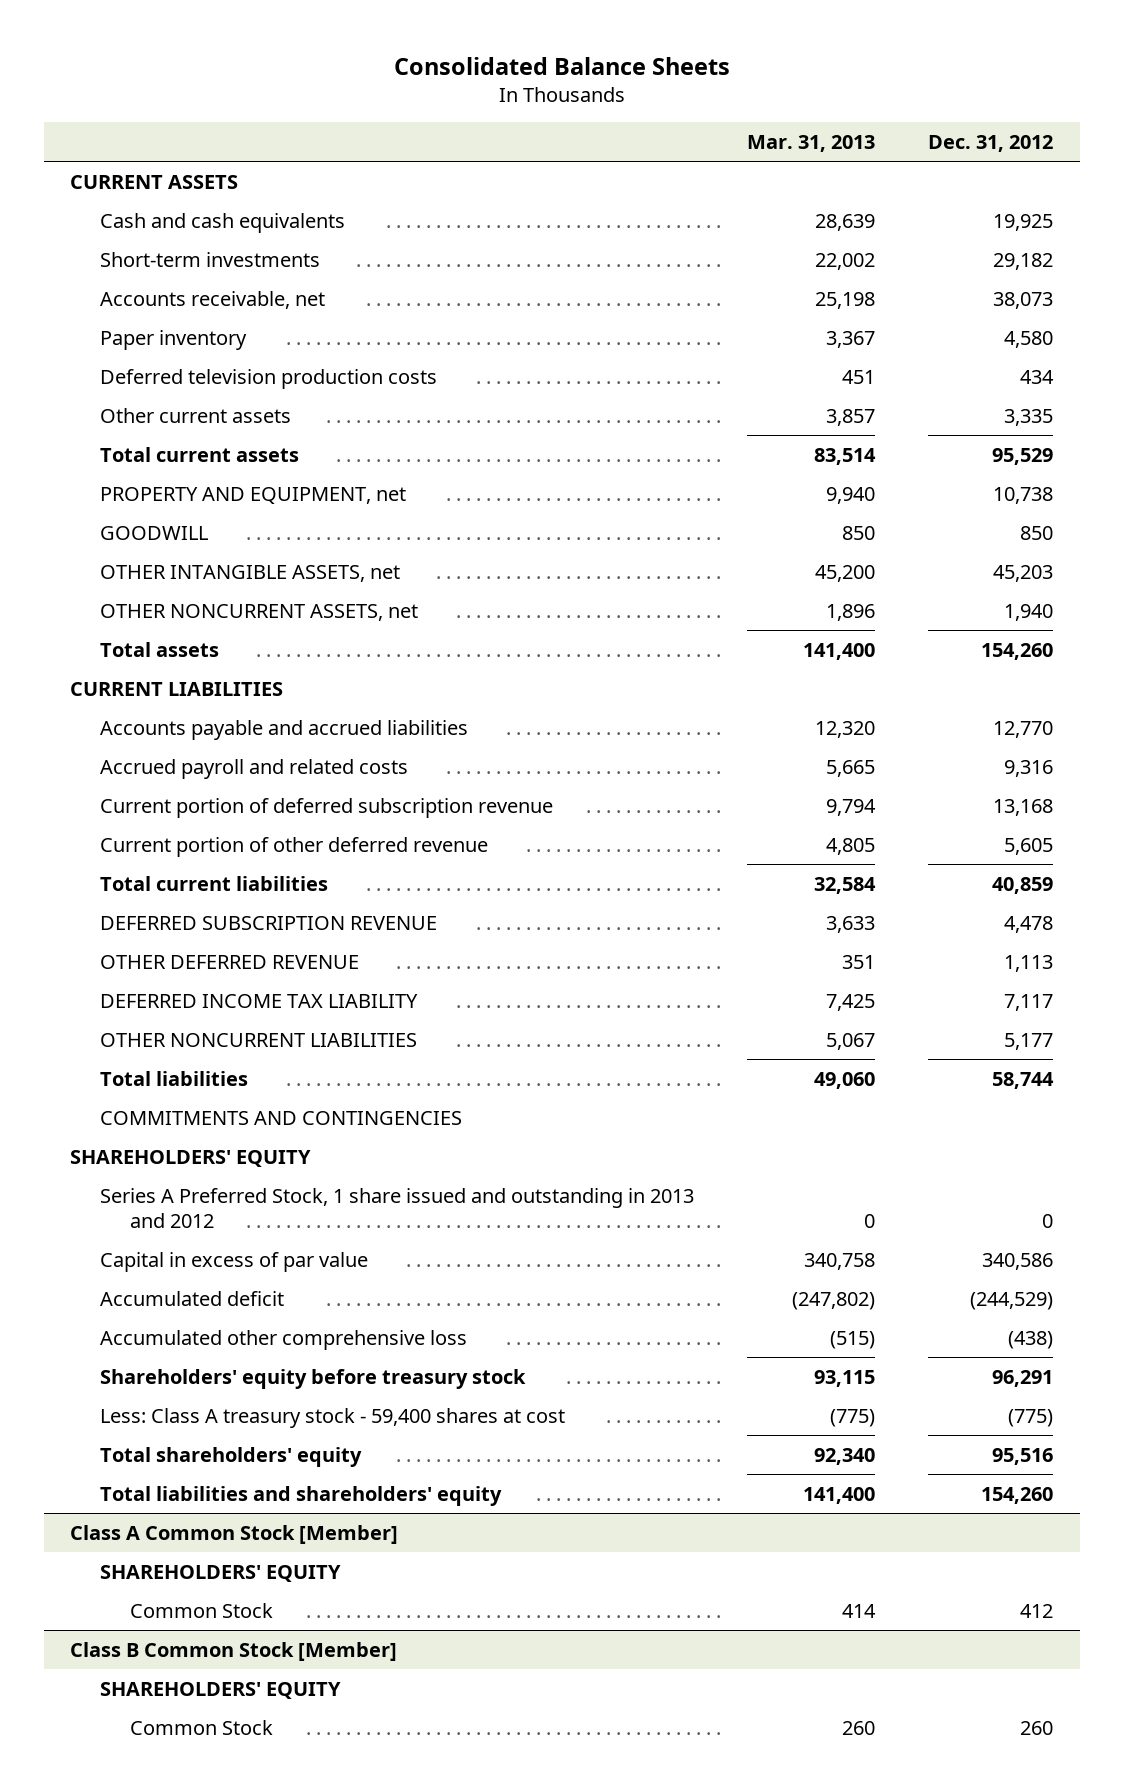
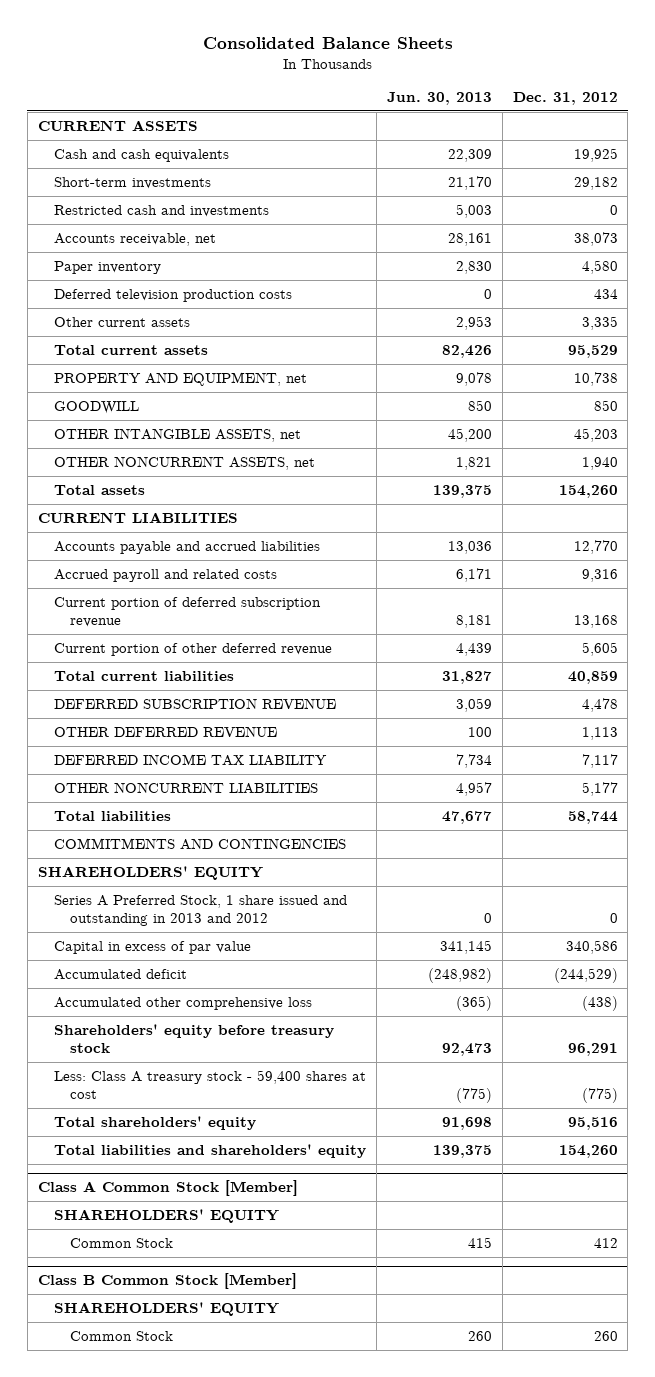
[747,135,876,153] Mar. 31, 2013 -> none
none -> [386,91,492,105] Jun. 30, 2013
none -> [53,204,269,217] Restricted cash and investments

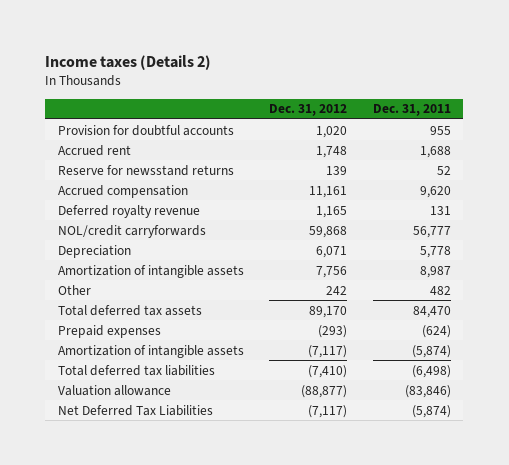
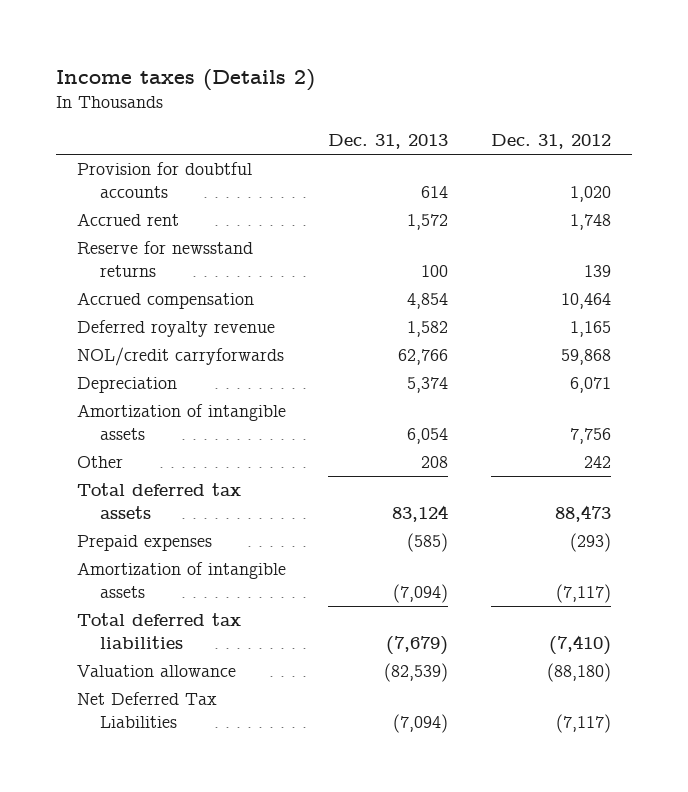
[372,104,451,117] Dec. 31, 2011 -> none
none -> [328,134,449,150] Dec. 31, 2013
[309,185,348,198] 11,161 -> [560,293,611,310] 10,464
[309,305,348,318] 89,170 -> [554,505,611,523] 88,473
[301,384,348,398] (88,877) -> [546,663,611,683] (88,180)

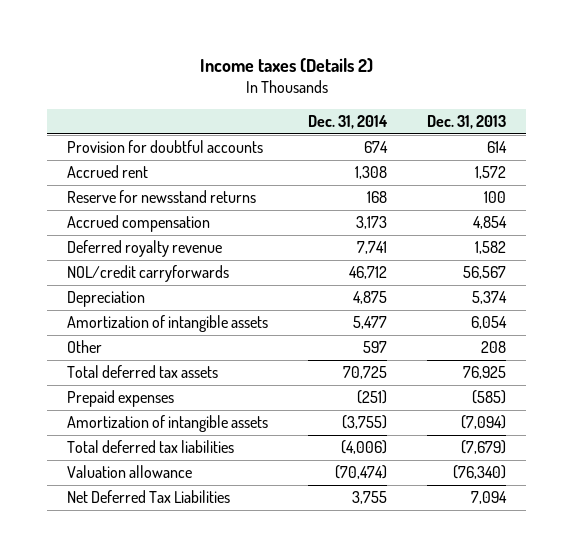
[490,134,611,150] Dec. 31, 2012 -> none
none -> [308,115,389,130] Dec. 31, 2014
[398,349,449,366] 62,766 -> [462,266,506,280] 56,567
[392,505,449,523] 83,124 -> [462,366,506,380] 76,925
[384,663,449,683] (82,539) -> [452,465,506,480] (76,340)
[393,714,449,734] (7,094) -> [470,491,507,505] 7,094

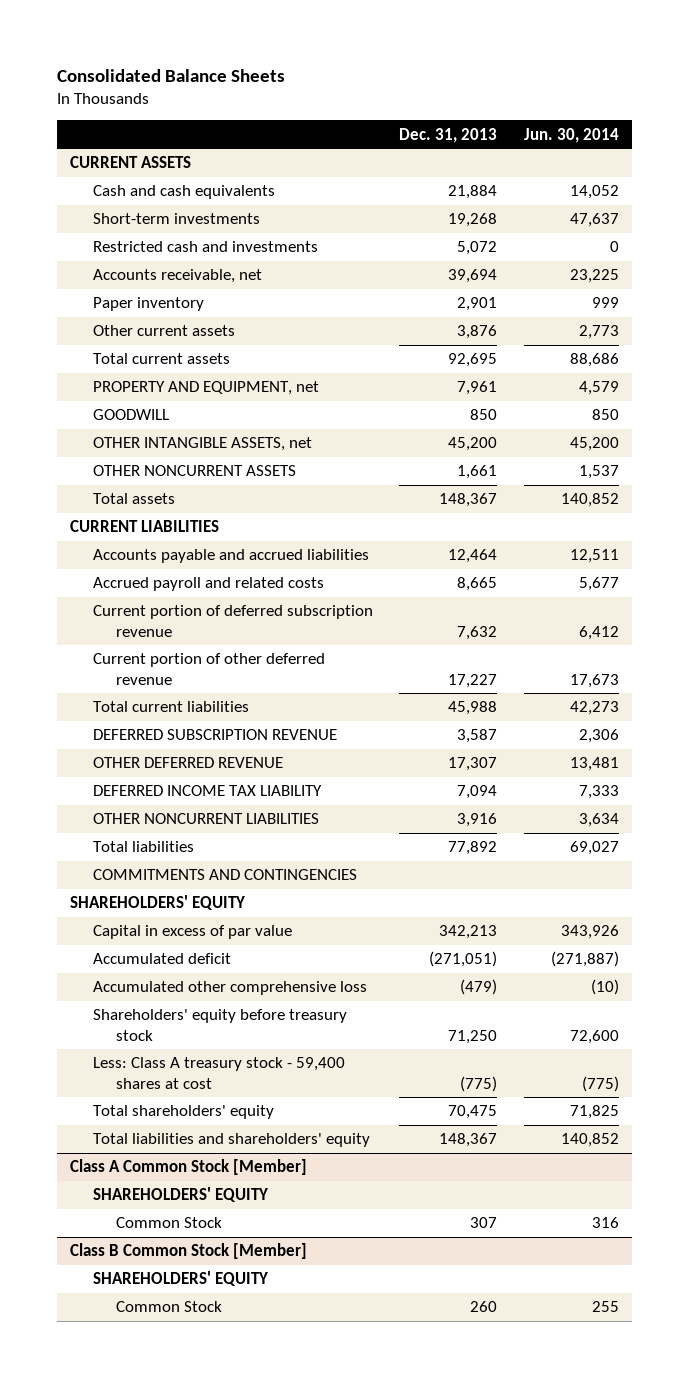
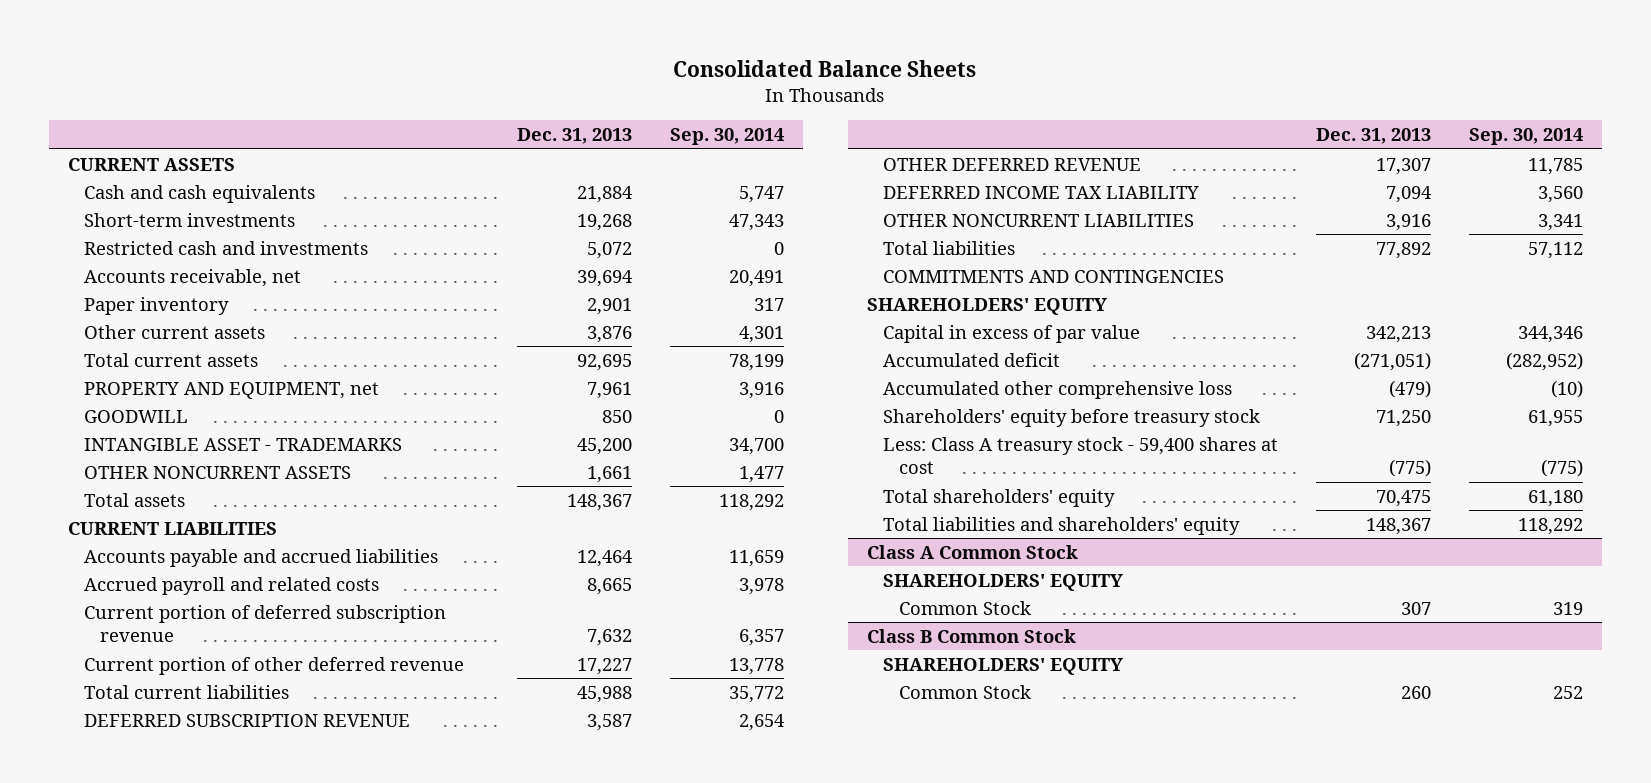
[523,127,619,143] Jun. 30, 2014 -> none
none -> [669,127,784,145] Sep. 30, 2014
[93,437,313,452] OTHER INTANGIBLE ASSETS, net -> [83,437,402,451] INTANGIBLE ASSET - TRADEMARKS
[69,1159,307,1176] Class A Common Stock [Member] -> [867,544,1079,559] Class A Common Stock
[69,1243,307,1260] Class B Common Stock [Member] -> [867,628,1077,643] Class B Common Stock

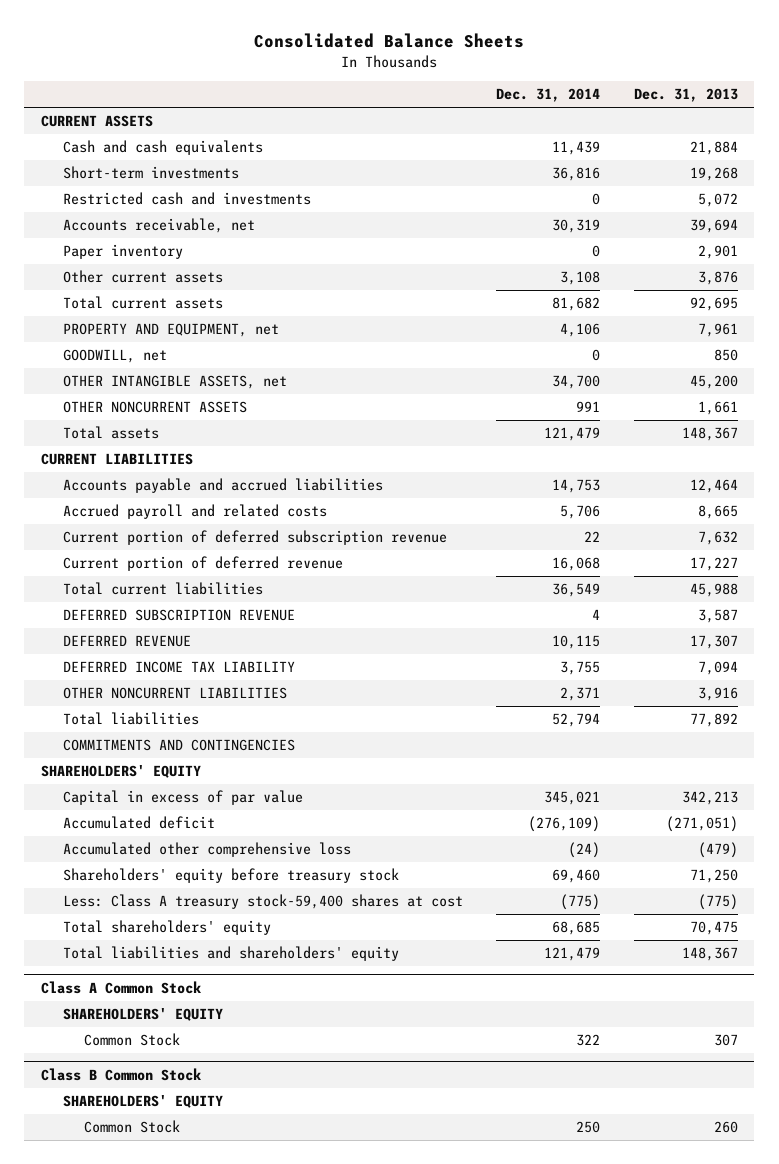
[669,127,784,145] Sep. 30, 2014 -> none
none -> [496,88,601,103] Dec. 31, 2014
[83,409,188,423] GOODWILL -> [62,349,167,364] GOODWILL, net
[83,437,402,451] INTANGIBLE ASSET - TRADEMARKS -> [62,375,287,390] OTHER INTANGIBLE ASSETS, net
[83,656,464,675] Current portion of other deferred revenue -> [62,556,343,572] Current portion of deferred revenue
[882,157,1141,171] OTHER DEFERRED REVENUE -> [62,635,191,648] DEFERRED REVENUE
[882,436,1278,475] Less: Class A treasury stock - 59,400 shares at cost -> [62,894,463,910] Less: Class A treasury stock-59,400 shares at cost

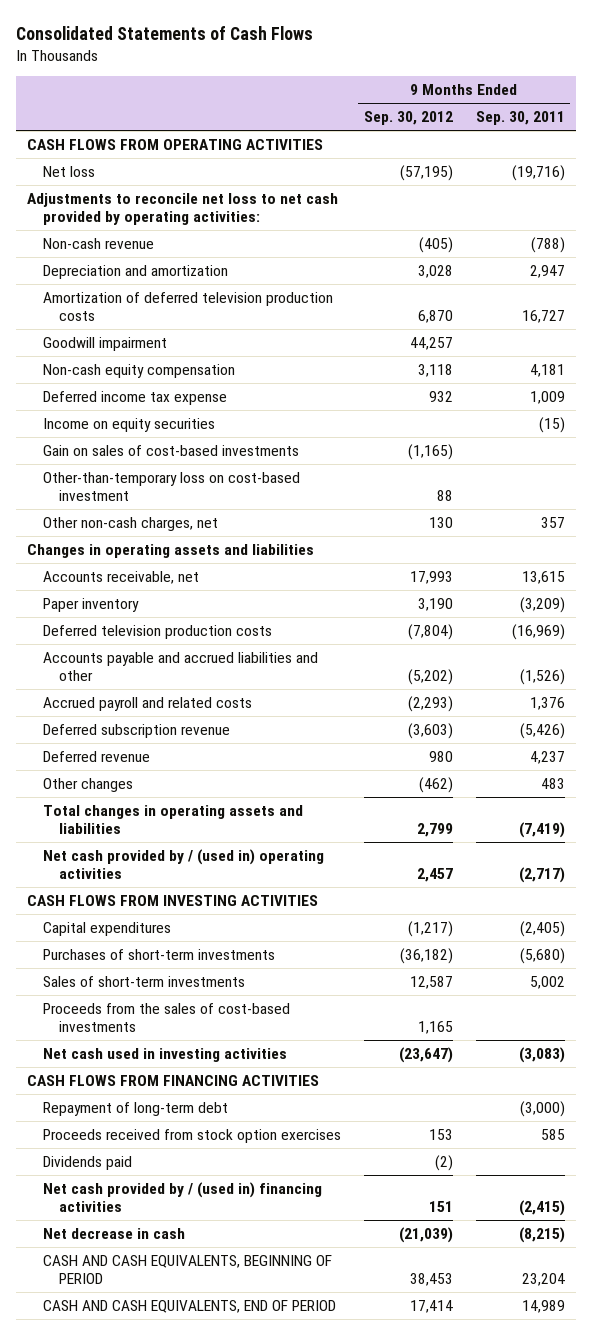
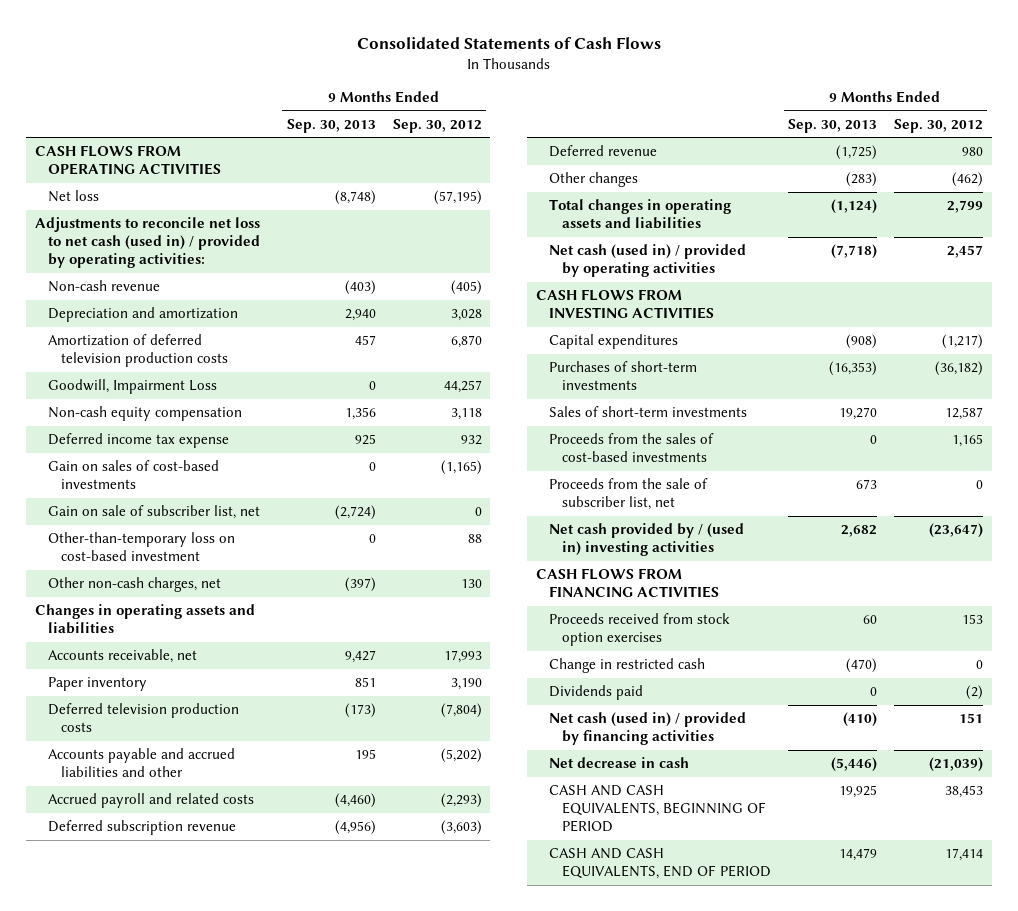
[475,111,565,126] Sep. 30, 2011 -> none
none -> [286,118,376,133] Sep. 30, 2013
[27,193,339,226] Adjustments to reconcile net loss to net cash provided by operating activities: -> [34,217,260,269] Adjustments to reconcile net loss to net cash (used in) / provided by operating activities:
[43,337,168,352] Goodwill impairment -> [47,379,217,395] Goodwill, Impairment Loss
[43,418,216,433] Income on equity securities -> none
none -> [47,505,260,520] Gain on sale of subscriber list, net
[43,849,325,880] Net cash provided by / (used in) operating activities -> [548,244,746,278] Net cash (used in) / provided by operating activities
none -> [548,478,708,511] Proceeds from the sale of subscriber list, net
[43,1048,288,1063] Net cash used in investing activities -> [548,523,744,557] Net cash provided by / (used in) investing activities
[43,1102,229,1117] Repayment of long-term debt -> none
none -> [548,658,705,674] Change in restricted cash
[43,1182,323,1213] Net cash provided by / (used in) financing activities -> [548,712,746,746] Net cash (used in) / provided by financing activities

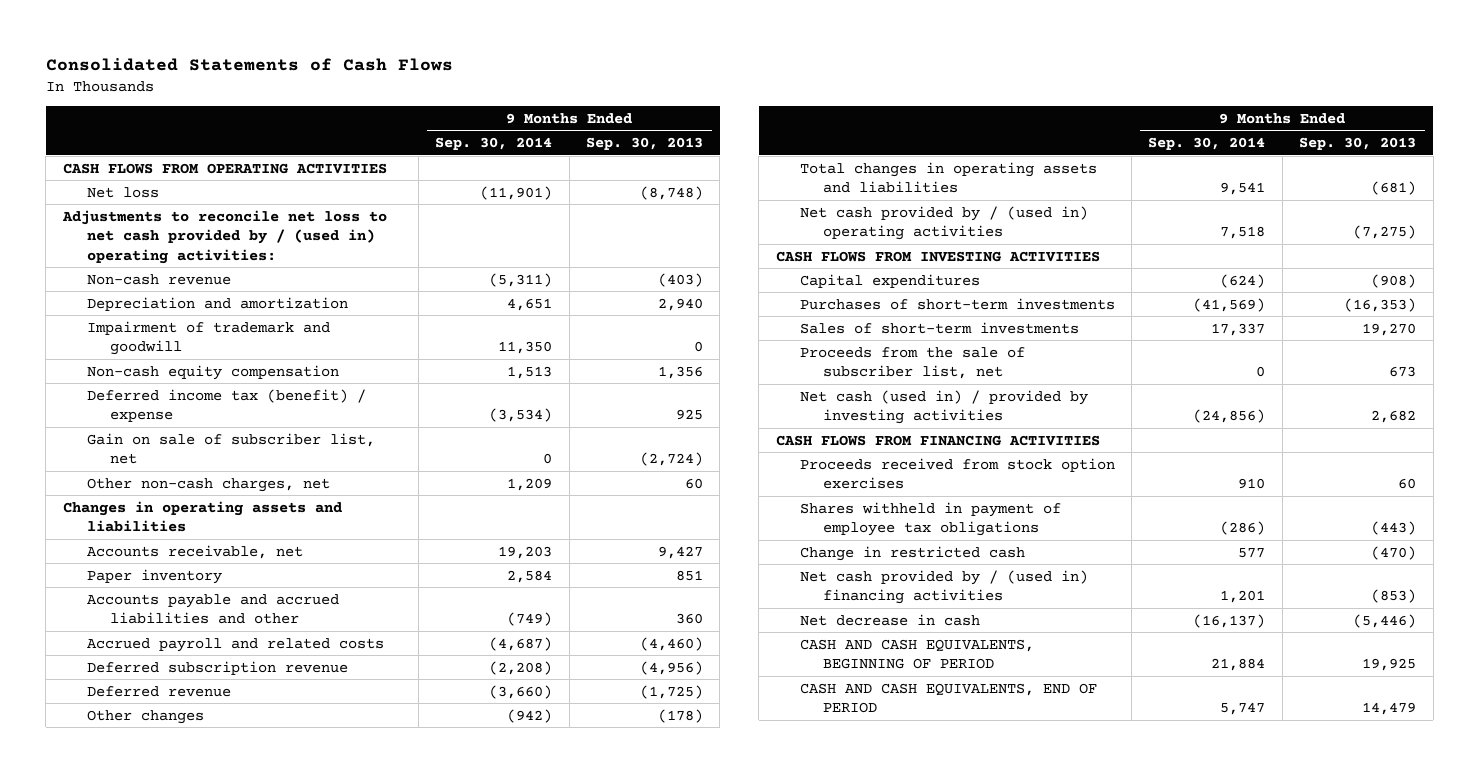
[392,118,482,133] Sep. 30, 2012 -> none
none -> [435,137,553,151] Sep. 30, 2014
[34,217,260,269] Adjustments to reconcile net loss to net cash (used in) / provided by operating activities: -> [61,209,387,264] Adjustments to reconcile net loss to net cash provided by / (used in) operating activities:
[47,334,228,368] Amortization of deferred television production costs -> none
[47,379,217,395] Goodwill, Impairment Loss -> none
none -> [86,320,330,356] Impairment of trademark and goodwill
[47,460,219,490] Gain on sales of cost-based investments -> none
[47,433,229,449] Deferred income tax expense -> [86,388,366,423] Deferred income tax (benefit) / expense
[47,532,235,562] Other-than-temporary loss on cost-based investment -> none
[344,577,376,593] (397) -> [685,477,704,489] 60
[47,703,239,733] Deferred television production costs -> none
[354,749,376,760] 195 -> [676,613,704,625] 360
[845,172,877,188] (283) -> [658,708,704,723] (178)
[830,199,877,215] (1,124) -> [1371,181,1417,196] (681)
[548,244,746,278] Net cash (used in) / provided by operating activities -> [799,205,1088,241] Net cash provided by / (used in) operating activities
[830,244,877,260] (7,718) -> [1353,225,1417,240] (7,275)
[548,433,714,463] Proceeds from the sales of cost-based investments -> none
[548,523,744,557] Net cash provided by / (used in) investing activities -> [799,389,1088,425] Net cash (used in) / provided by investing activities
none -> [799,501,1061,537] Shares withheld in payment of employee tax obligations
[548,685,643,701] Dividends paid -> none
[548,712,746,746] Net cash (used in) / provided by financing activities -> [799,569,1088,605] Net cash provided by / (used in) financing activities
[842,712,877,728] (410) -> [1371,589,1417,604] (853)

